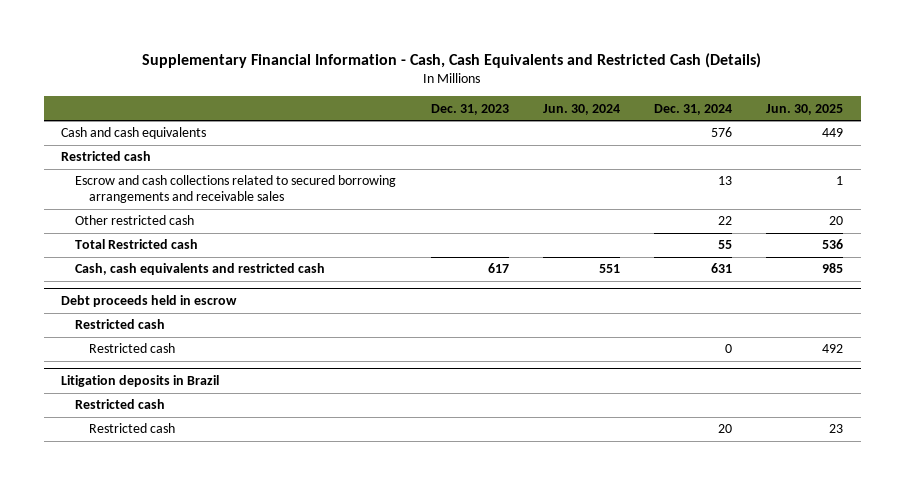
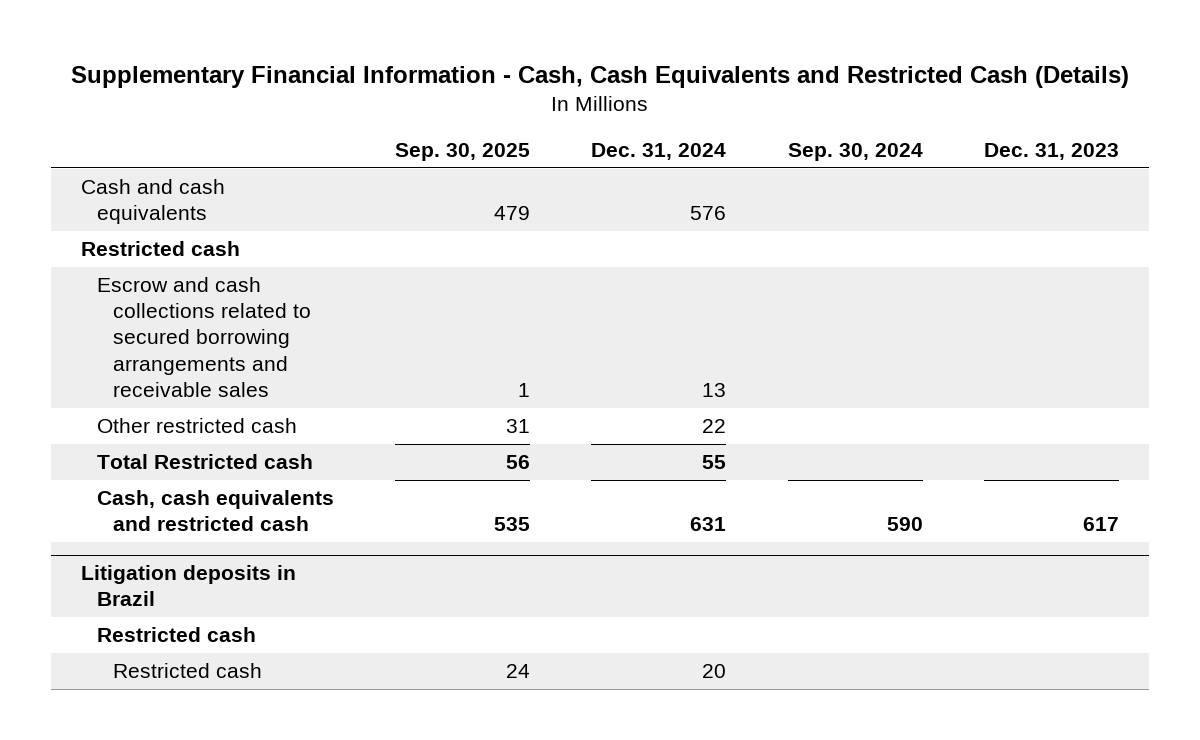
[542,103,620,115] Jun. 30, 2024 -> none
[766,103,844,115] Jun. 30, 2025 -> none
none -> [395,142,531,161] Sep. 30, 2025
none -> [787,142,923,161] Sep. 30, 2024
[61,295,238,308] Debt proceeds held in escrow -> none
[75,319,166,330] Restricted cash -> none
[89,343,176,354] Restricted cash -> none

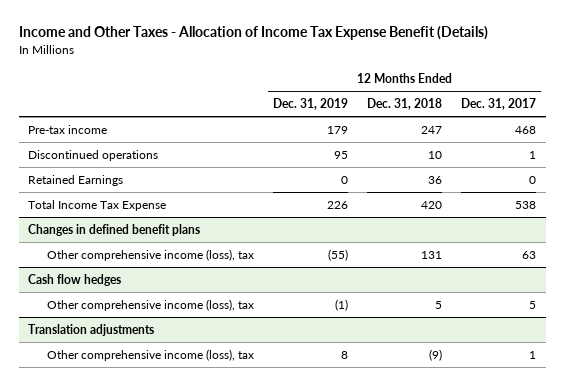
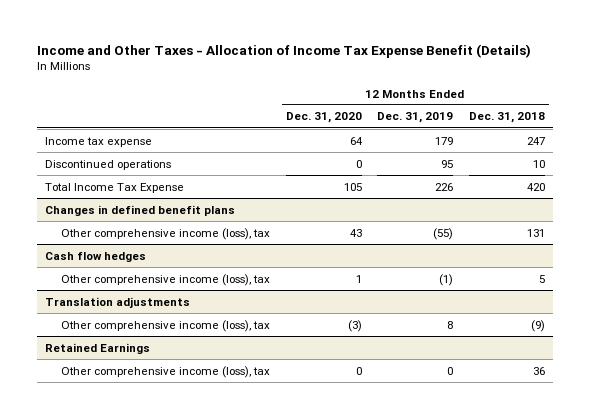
[461,98,537,111] Dec. 31, 2017 -> none
none -> [285,112,362,124] Dec. 31, 2020
[28,125,108,135] Pre-tax income -> [44,136,152,147] Income tax expense
[28,175,124,187] Retained Earnings -> none
none -> [44,342,150,354] Retained Earnings
none -> [61,365,271,378] Other comprehensive income (loss), tax

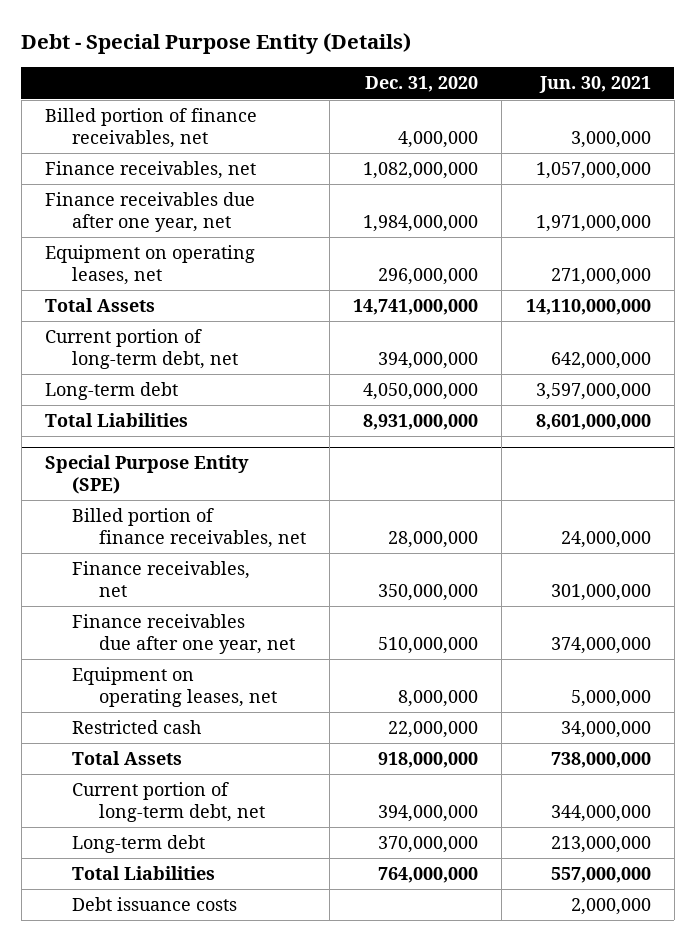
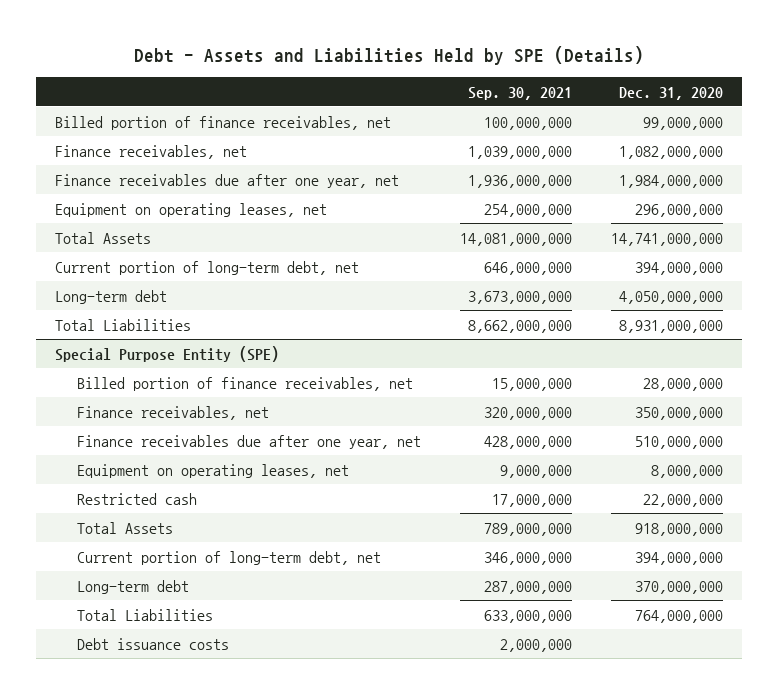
[21,33,412,55] Debt - Special Purpose Entity (Details) -> [134,45,645,65] Debt - Assets and Liabilities Held by SPE (Details)
[538,76,651,94] Jun. 30, 2021 -> none
none -> [468,86,573,100] Sep. 30, 2021
[398,131,479,149] 4,000,000 -> [642,116,723,130] 99,000,000

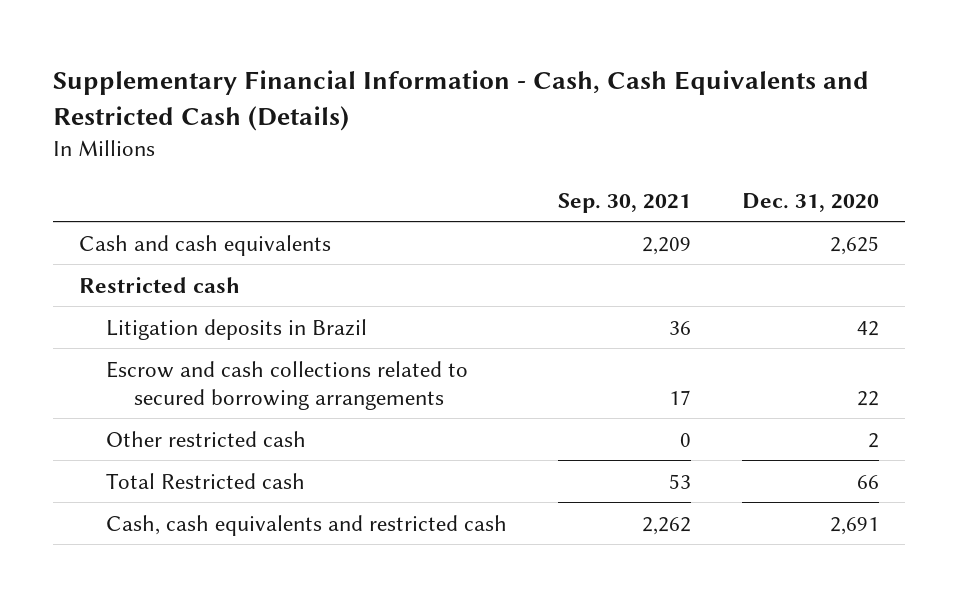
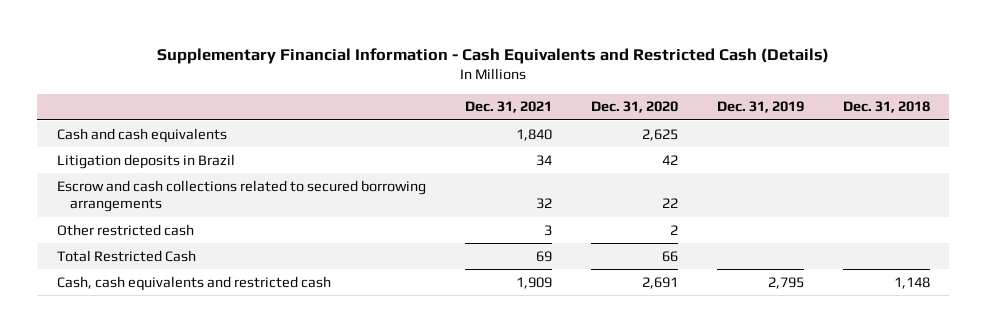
[53,69,870,131] Supplementary Financial Information - Cash, Cash Equivalents and Restricted Cash (Details) -> [157,47,830,64] Supplementary Financial Information - Cash Equivalents and Restricted Cash (Details)
[558,192,692,213] Sep. 30, 2021 -> none
none -> [464,101,552,114] Dec. 31, 2021
none -> [716,101,804,114] Dec. 31, 2019
none -> [842,101,930,114] Dec. 31, 2018
[78,276,240,293] Restricted cash -> none
[106,472,306,489] Total Restricted cash -> [56,249,196,262] Total Restricted Cash

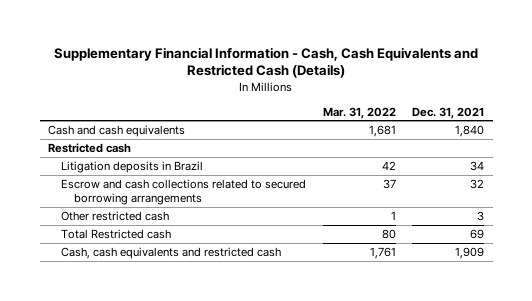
[157,47,830,64] Supplementary Financial Information - Cash Equivalents and Restricted Cash (Details) -> [54,46,479,79] Supplementary Financial Information - Cash, Cash Equivalents and Restricted Cash (Details)
[590,101,678,114] Dec. 31, 2020 -> none
[716,101,804,114] Dec. 31, 2019 -> none
[842,101,930,114] Dec. 31, 2018 -> none
none -> [322,106,396,119] Mar. 31, 2022
none -> [47,143,131,154] Restricted cash
[56,249,196,262] Total Restricted Cash -> [61,229,172,240] Total Restricted cash

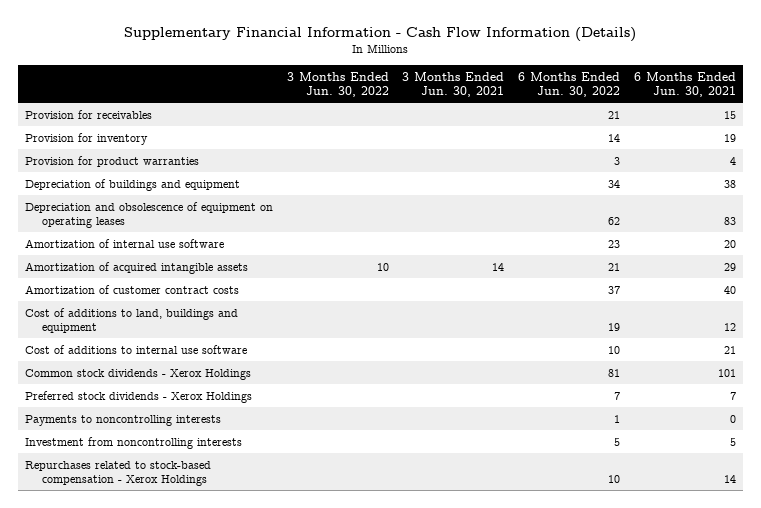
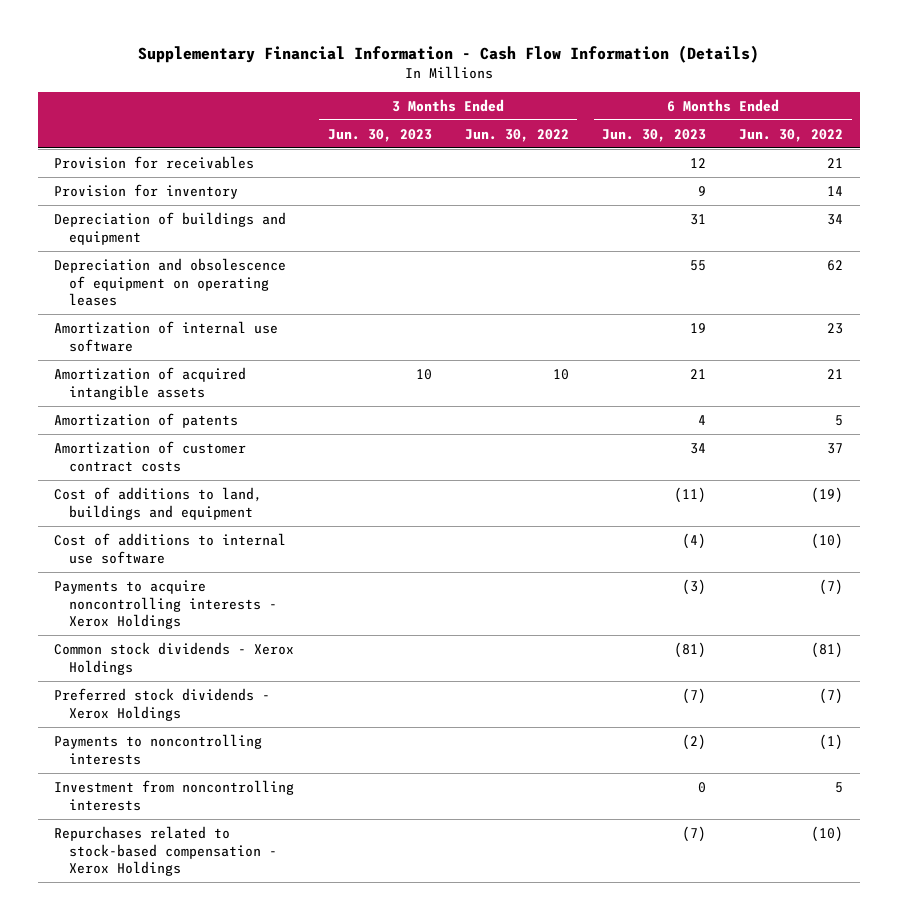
[402,71,505,98] 3 Months Ended Jun. 30, 2021 -> none
[634,71,737,98] 6 Months Ended Jun. 30, 2021 -> none
none -> [327,128,432,142] Jun. 30, 2023
none -> [602,128,707,142] Jun. 30, 2023
[24,155,199,167] Provision for product warranties -> none
none -> [54,412,239,428] Amortization of patents
[608,322,621,331] 19 -> [811,486,844,503] (19)
[608,345,621,354] 10 -> [811,532,844,549] (10)
none -> [54,579,277,630] Payments to acquire noncontrolling interests - Xerox Holdings
[608,368,621,377] 81 -> [811,641,844,658] (81)
[614,391,621,400] 7 -> [819,687,844,704] (7)
[614,414,621,423] 1 -> [819,733,844,750] (1)
[608,474,621,483] 10 -> [811,825,844,842] (10)

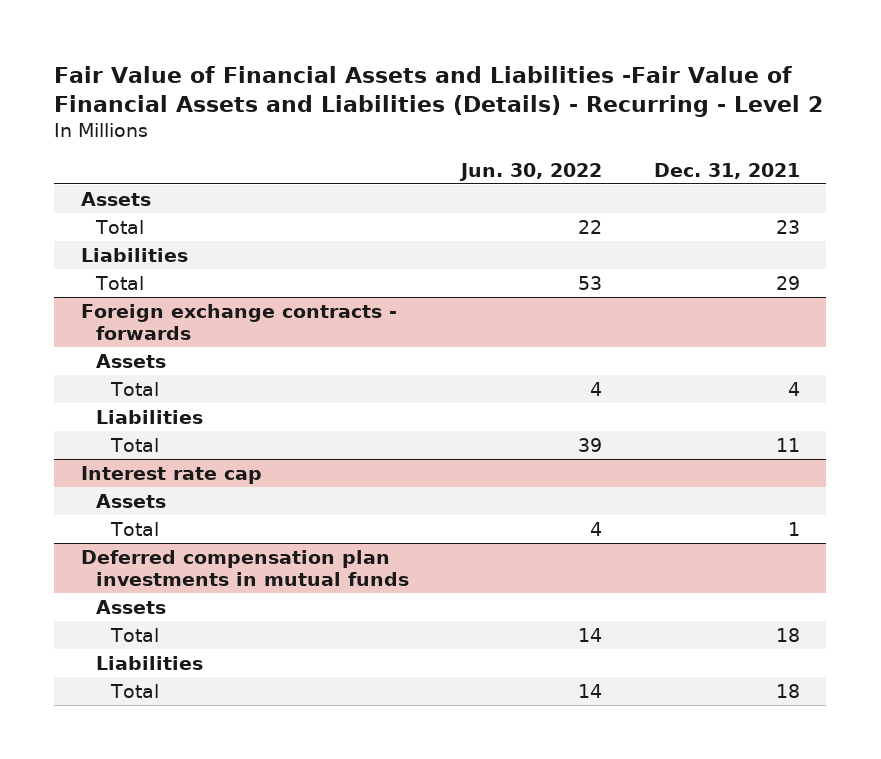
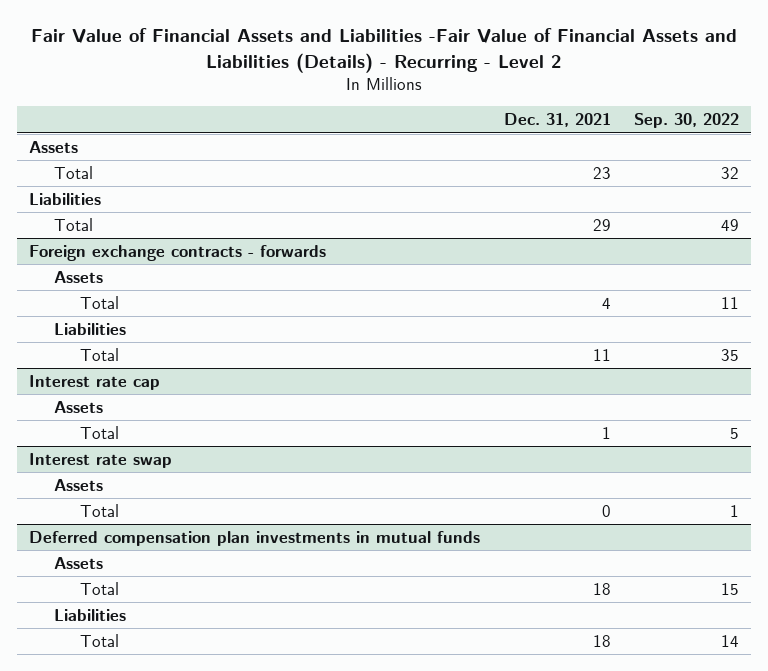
[458,162,602,181] Jun. 30, 2022 -> none
none -> [634,113,740,129] Sep. 30, 2022
none -> [28,452,172,468] Interest rate swap
none -> [54,478,104,491] Assets
none -> [79,503,119,517] Total

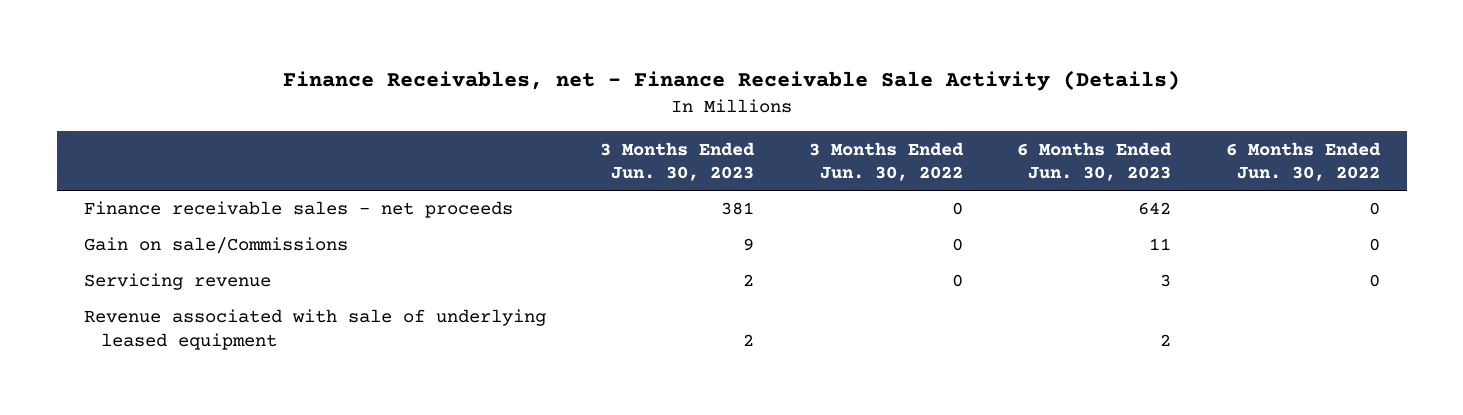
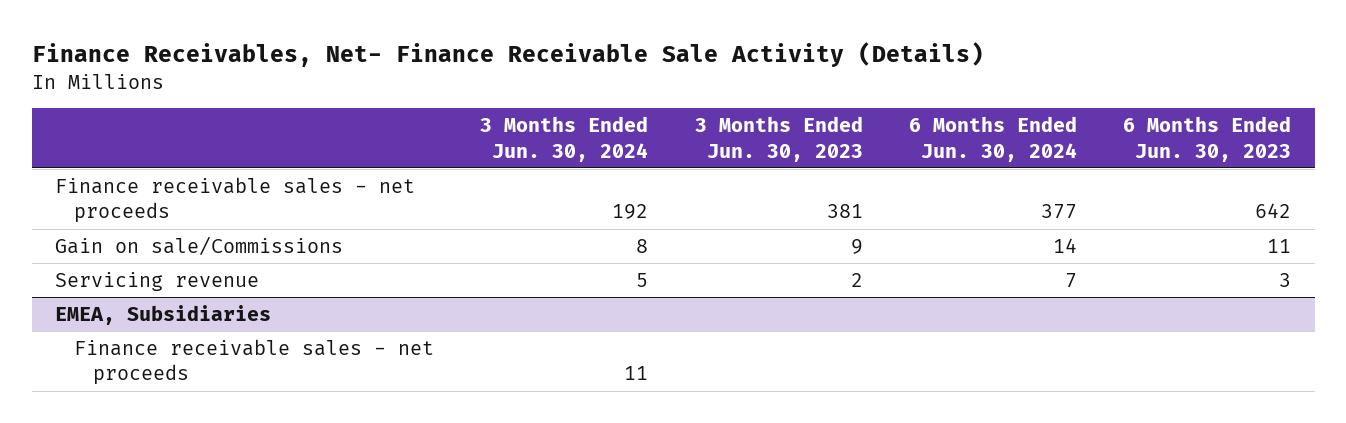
[282,70,1180,92] Finance Receivables, net - Finance Receivable Sale Activity (Details) -> [31,42,984,68] Finance Receivables, Net- Finance Receivable Sale Activity (Details)
[808,141,964,182] 3 Months Ended Jun. 30, 2022 -> none
[1225,141,1381,182] 6 Months Ended Jun. 30, 2022 -> none
none -> [480,116,649,162] 3 Months Ended Jun. 30, 2024
none -> [909,116,1078,162] 6 Months Ended Jun. 30, 2024
[83,309,546,350] Revenue associated with sale of underlying leased equipment -> none
none -> [54,304,271,325] EMEA, Subsidiaries
none -> [73,338,434,386] Finance receivable sales - net proceeds

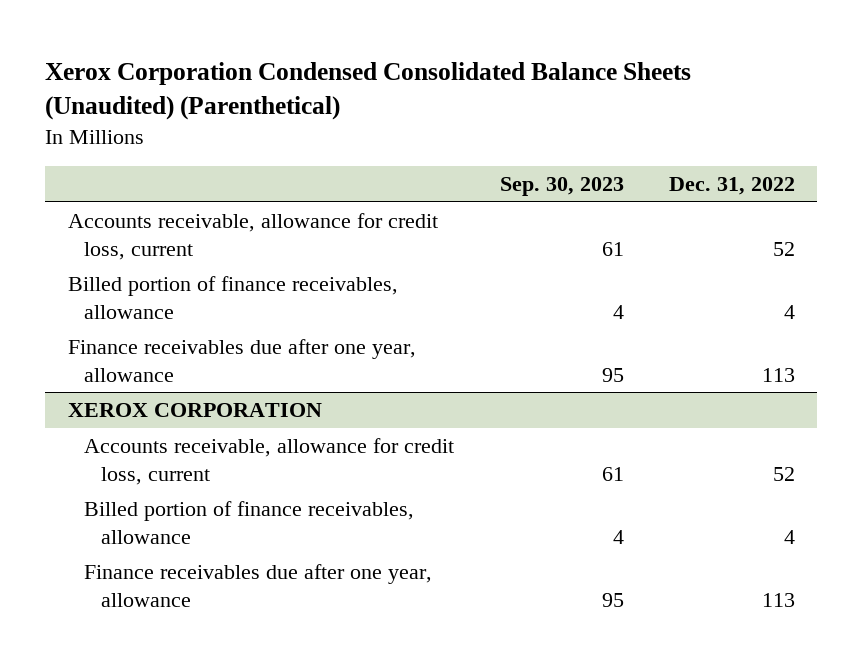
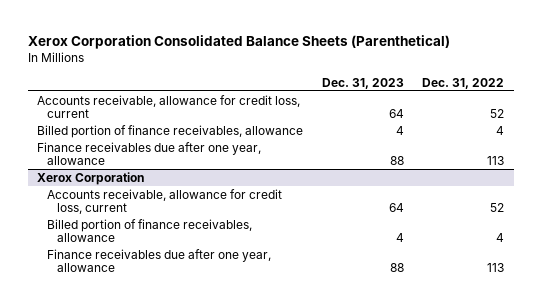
[45,61,692,121] Xerox Corporation Condensed Consolidated Balance Sheets (Unaudited) (Parenthetical) -> [27,35,450,50] Xerox Corporation Consolidated Balance Sheets (Parenthetical)
[499,177,624,197] Sep. 30, 2023 -> none
none -> [321,77,404,89] Dec. 31, 2023
[67,403,322,418] XEROX CORPORATION -> [37,171,145,185] Xerox Corporation

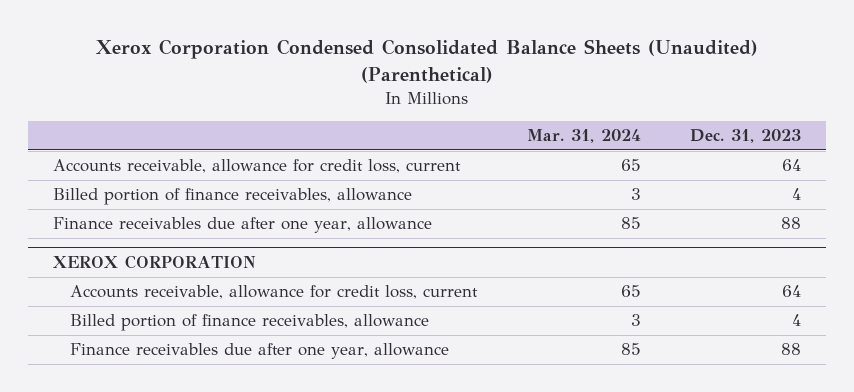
[27,35,450,50] Xerox Corporation Consolidated Balance Sheets (Parenthetical) -> [95,39,758,83] Xerox Corporation Condensed Consolidated Balance Sheets (Unaudited) (Parenthetical)
[422,77,505,89] Dec. 31, 2022 -> none
none -> [526,129,641,144] Mar. 31, 2024
[37,171,145,185] Xerox Corporation -> [52,255,256,270] XEROX CORPORATION

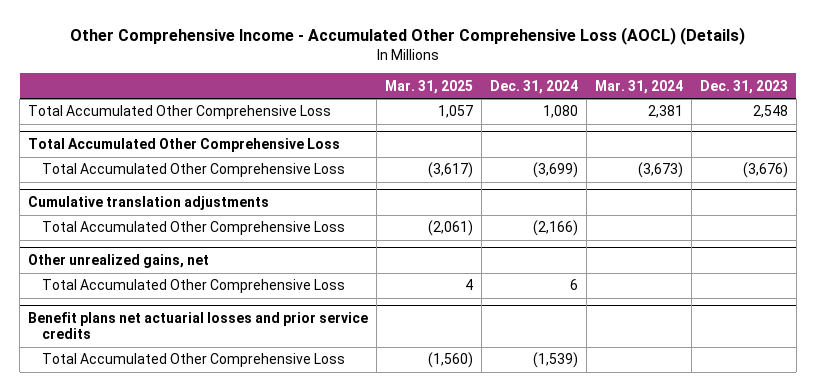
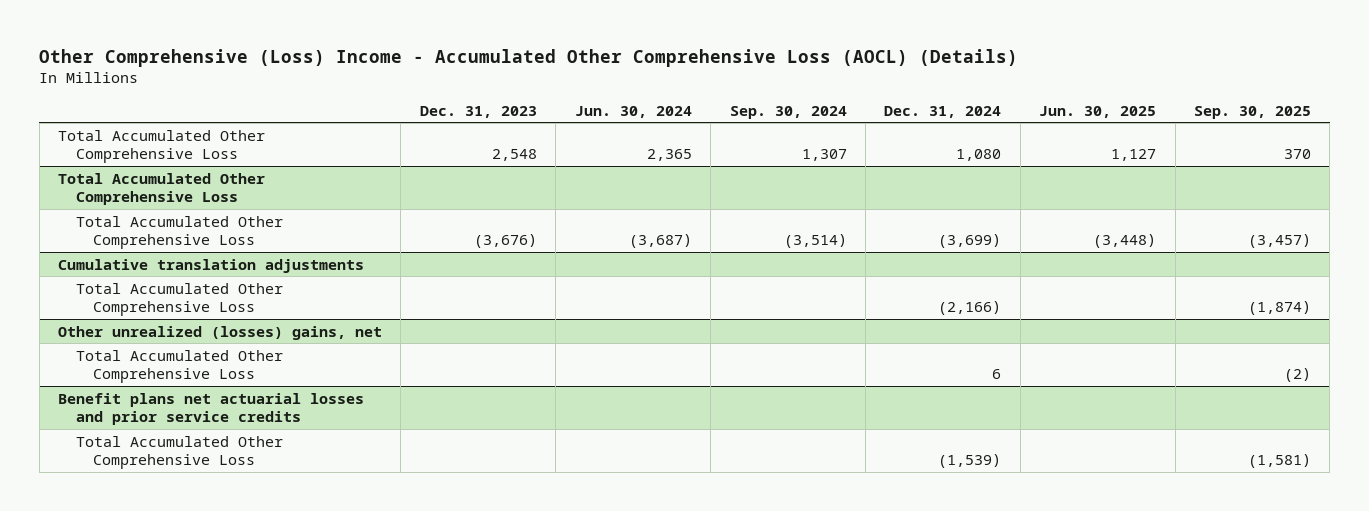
[70,27,746,46] Other Comprehensive Income - Accumulated Other Comprehensive Loss (AOCL) (Details) -> [39,48,1019,67] Other Comprehensive (Loss) Income - Accumulated Other Comprehensive Loss (AOCL) (Details)
[385,79,474,94] Mar. 31, 2025 -> none
[594,79,683,94] Mar. 31, 2024 -> none
none -> [574,105,692,118] Jun. 30, 2024
none -> [729,105,847,119] Sep. 30, 2024
none -> [1039,105,1157,118] Jun. 30, 2025
none -> [1194,105,1312,119] Sep. 30, 2025
[28,254,210,269] Other unrealized gains, net -> [58,325,383,340] Other unrealized (losses) gains, net

